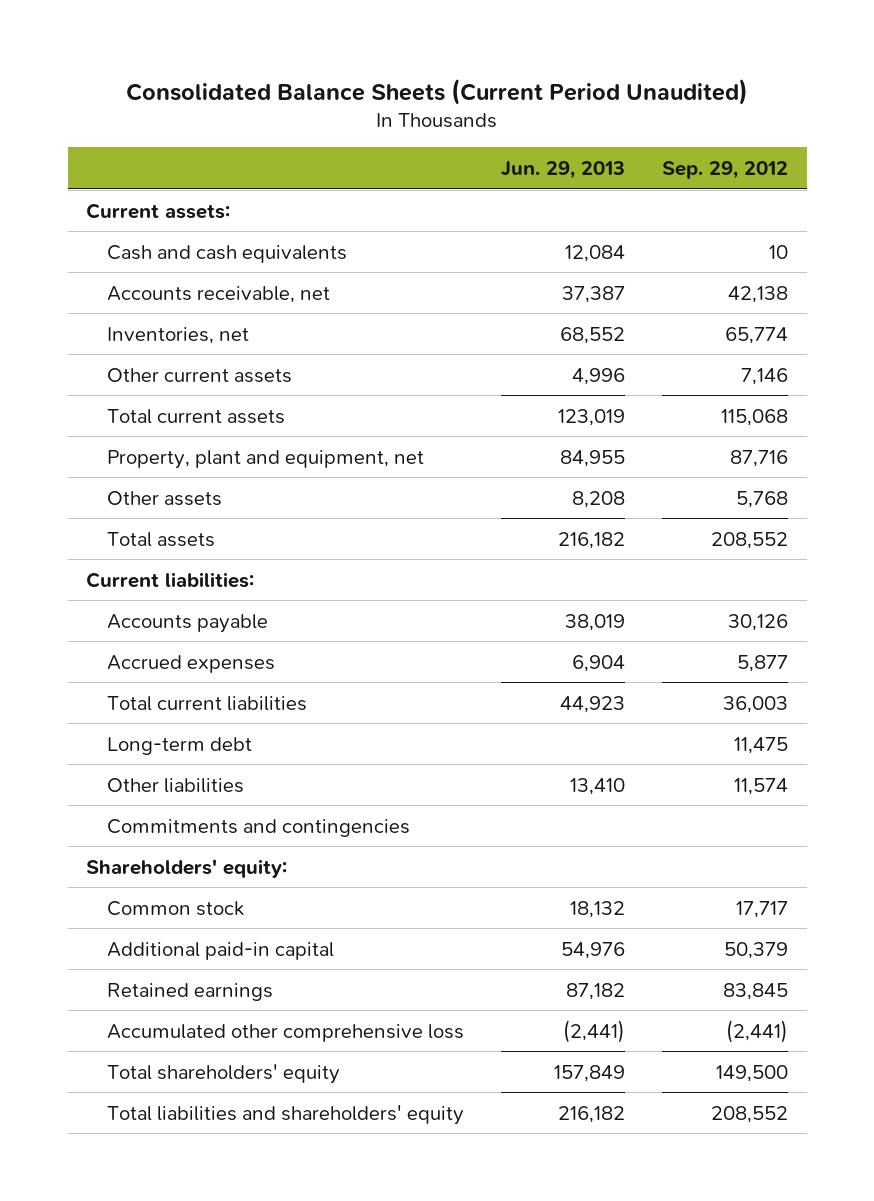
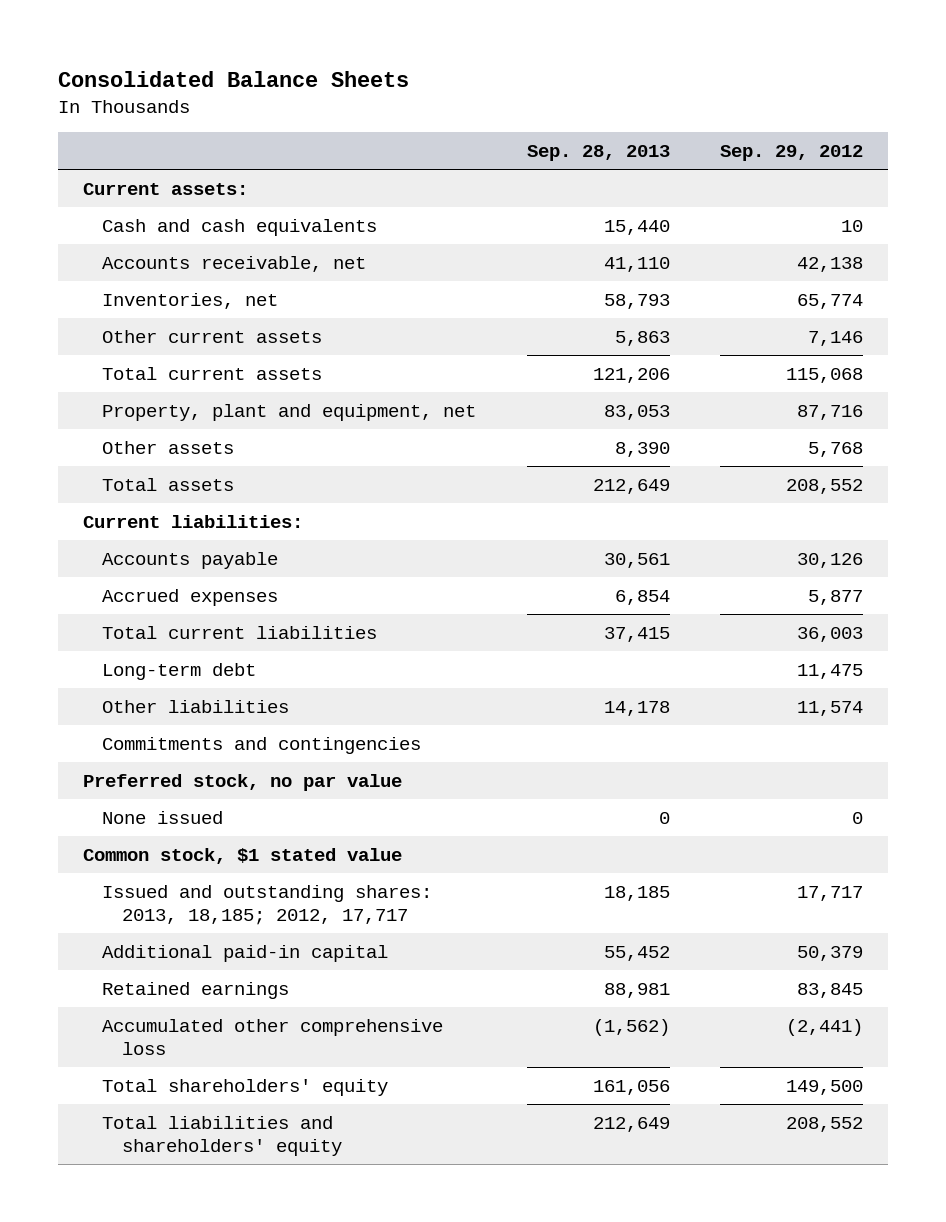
[126,78,749,105] Consolidated Balance Sheets (Current Period Unaudited) -> [58,71,410,88] Consolidated Balance Sheets
[500,161,625,180] Jun. 29, 2013 -> none
none -> [526,144,670,161] Sep. 28, 2013
[86,858,288,878] Shareholders' equity: -> none
none -> [83,773,403,791] Preferred stock, no par value
none -> [102,810,224,824] None issued
none -> [83,847,403,864] Common stock, $1 stated value
[106,900,244,916] Common stock -> [102,884,433,925] Issued and outstanding shares: 2013, 18,185; 2012, 17,717

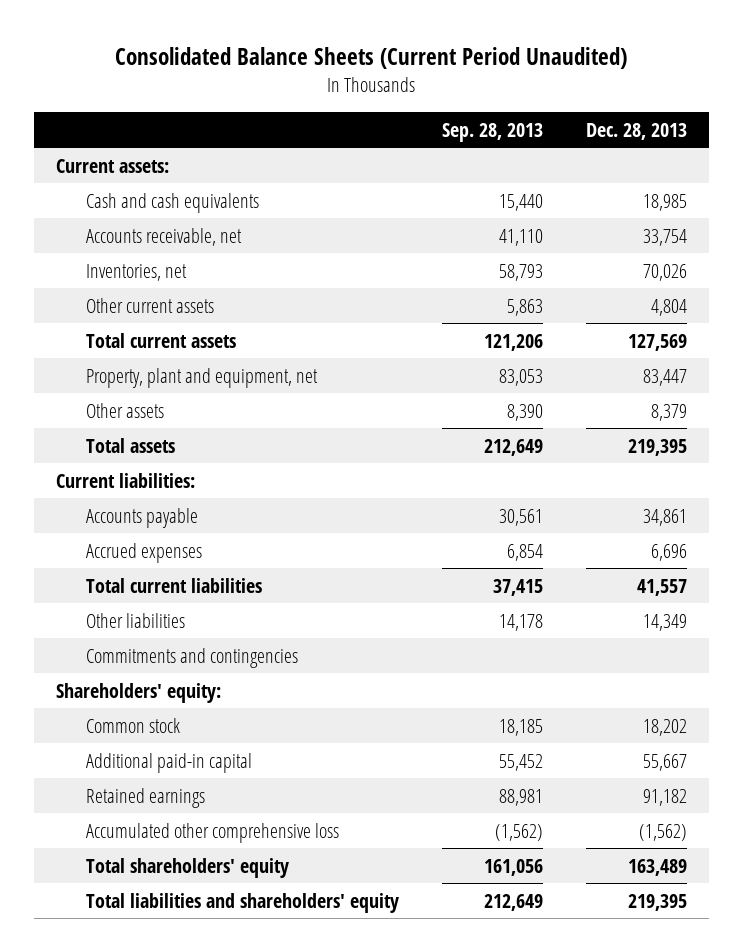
[58,71,410,88] Consolidated Balance Sheets -> [115,47,628,70] Consolidated Balance Sheets (Current Period Unaudited)
[719,144,863,161] Sep. 29, 2012 -> none
none -> [586,123,688,141] Dec. 28, 2013
[102,662,257,680] Long-term debt -> none
[83,773,403,791] Preferred stock, no par value -> none
[102,810,224,824] None issued -> none
[83,847,403,864] Common stock, $1 stated value -> none
none -> [55,682,221,703] Shareholders' equity:
[102,884,433,925] Issued and outstanding shares: 2013, 18,185; 2012, 17,717 -> [85,717,180,733] Common stock

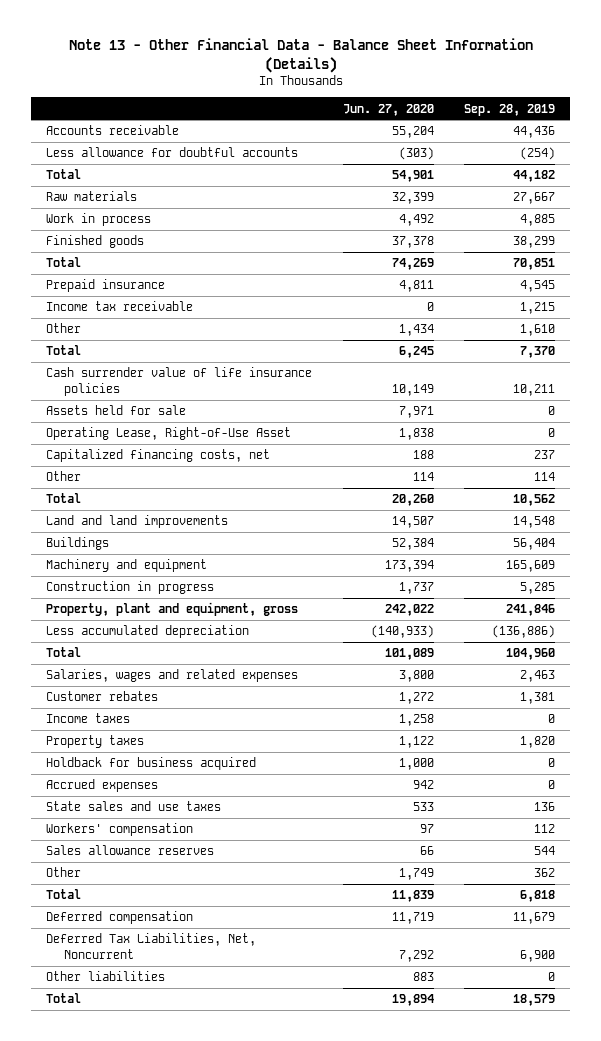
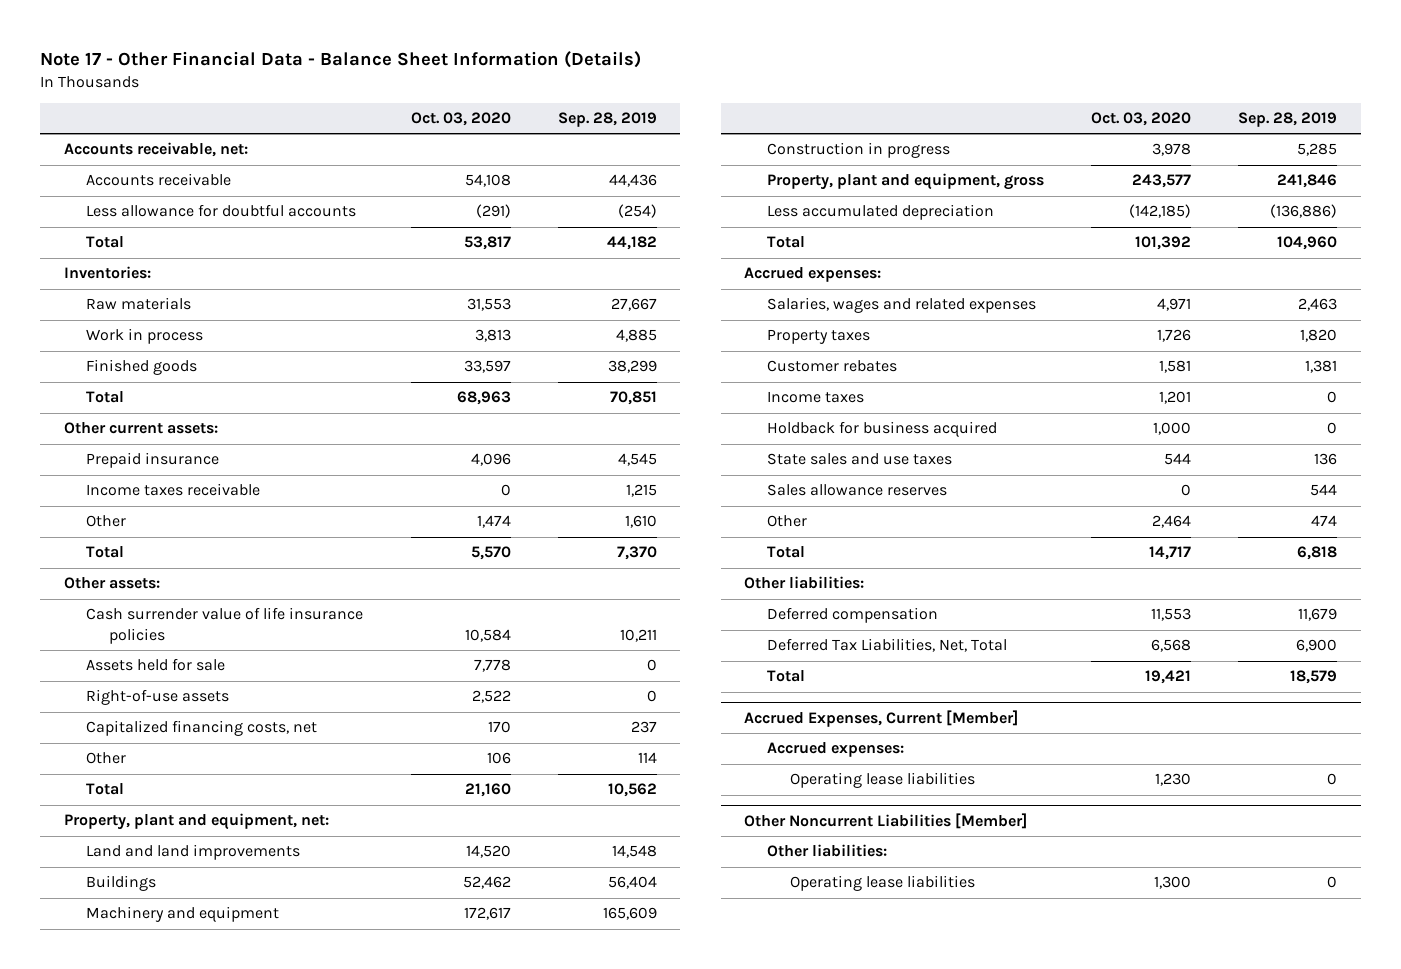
[68,37,533,73] Note 13 - Other Financial Data - Balance Sheet Information (Details) -> [40,51,642,69] Note 17 - Other Financial Data - Balance Sheet Information (Details)
[342,103,434,116] Jun. 27, 2020 -> none
none -> [410,112,511,127] Oct. 03, 2020
none -> [63,142,248,158] Accounts receivable, net:
none -> [63,266,151,280] Inventories:
none -> [63,422,218,435] Other current assets:
[46,301,194,312] Income tax receivable -> [86,483,261,497] Income taxes receivable
none -> [63,577,160,590] Other assets:
[46,427,292,441] Operating Lease, Right-of-Use Asset -> [86,689,230,706] Right-of-use assets
none -> [63,813,329,831] Property, plant and equipment, net:
none -> [744,267,882,283] Accrued expenses:
[46,735,145,749] Property taxes -> [766,329,870,345] Property taxes
[46,779,159,793] Accrued expenses -> none
[46,823,194,837] Workers' compensation -> none
[533,868,555,878] 362 -> [1311,515,1338,527] 474
none -> [744,576,865,590] Other liabilities:
[46,971,166,982] Other liabilities -> none
[46,933,257,959] Deferred Tax Liabilities, Net, Noncurrent -> [766,638,1007,653] Deferred Tax Liabilities, Net, Total
none -> [744,709,1019,727] Accrued Expenses, Current [Member]
none -> [766,742,904,758] Accrued expenses:
none -> [789,772,975,789] Operating lease liabilities
none -> [744,812,1028,829] Other Noncurrent Liabilities [Member]
none -> [766,844,887,858] Other liabilities:
none -> [789,875,975,892] Operating lease liabilities

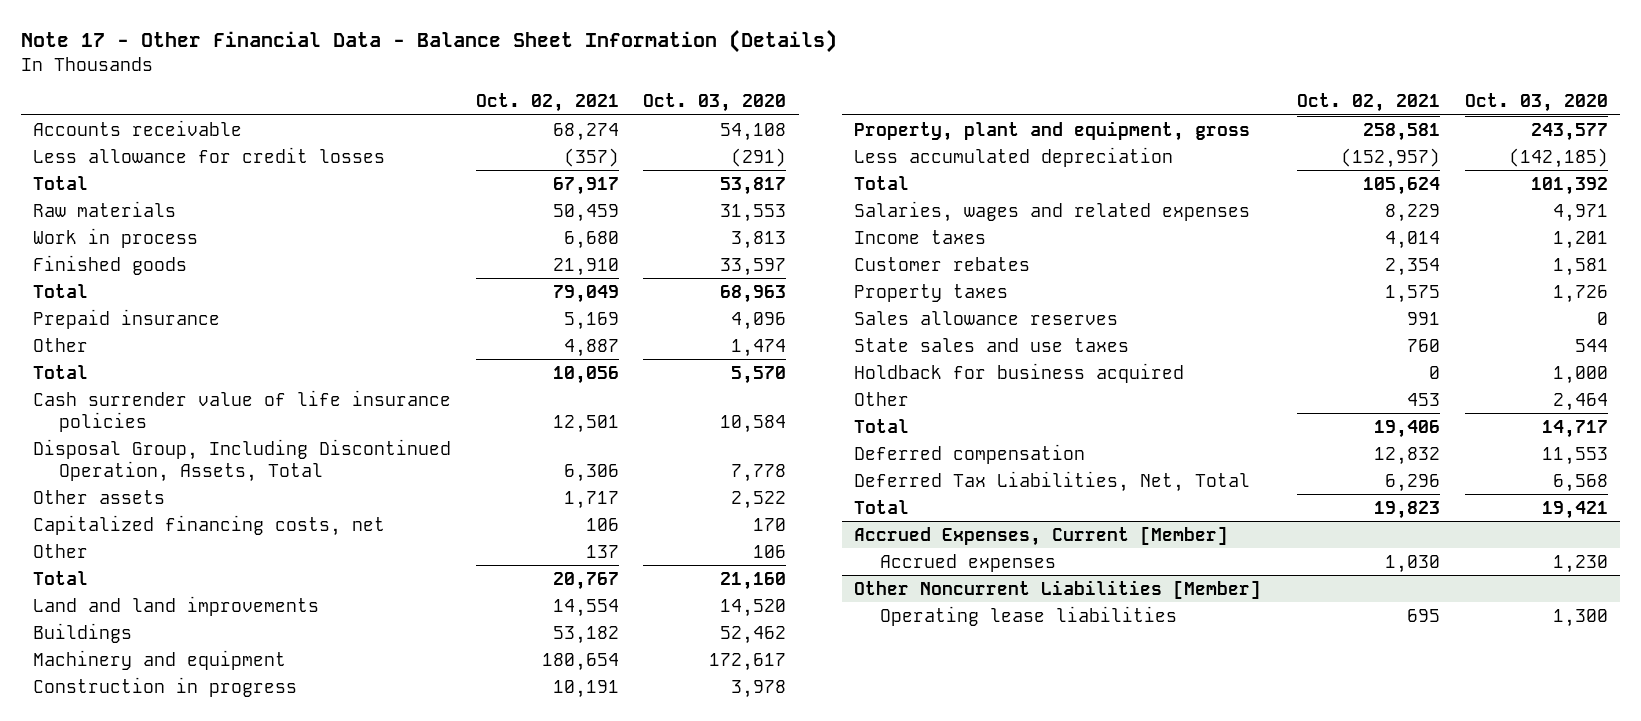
[557,112,657,128] Sep. 28, 2019 -> none
none -> [475,93,619,113] Oct. 02, 2021
[63,142,248,158] Accounts receivable, net: -> none
[86,204,357,218] Less allowance for doubtful accounts -> [32,146,385,163] Less allowance for credit losses
[63,266,151,280] Inventories: -> none
[63,422,218,435] Other current assets: -> none
[86,483,261,497] Income taxes receivable -> none
[63,577,160,590] Other assets: -> none
[86,658,226,672] Assets held for sale -> [32,438,451,482] Disposal Group, Including Discontinued Operation, Assets, Total
[86,689,230,706] Right-of-use assets -> [32,489,165,504] Other assets
[63,813,329,831] Property, plant and equipment, net: -> none
[744,267,882,283] Accrued expenses: -> none
[766,360,897,373] Customer rebates -> [854,256,1031,271] Customer rebates
[766,329,870,345] Property taxes -> [854,283,1009,302] Property taxes
[766,453,952,466] State sales and use taxes -> [854,337,1130,352] State sales and use taxes
[766,421,997,438] Holdback for business acquired -> [854,362,1185,383] Holdback for business acquired
[744,576,865,590] Other liabilities: -> none
[766,742,904,758] Accrued expenses: -> none
[789,772,975,789] Operating lease liabilities -> [880,553,1057,572] Accrued expenses
[766,844,887,858] Other liabilities: -> none

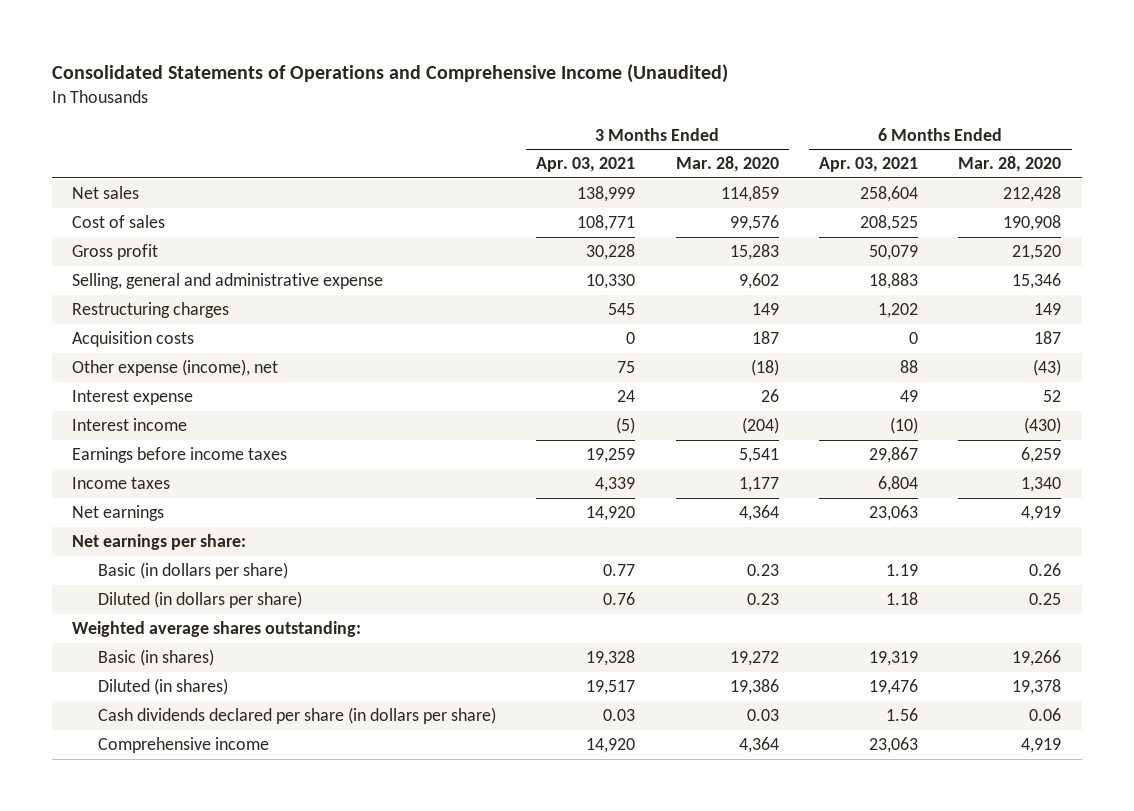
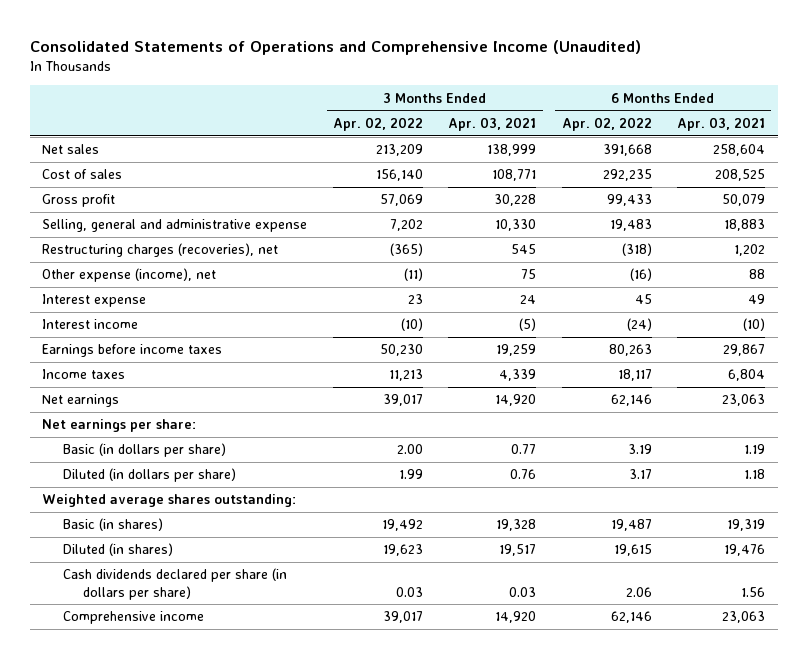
[675,156,779,173] Mar. 28, 2020 -> none
[958,156,1062,173] Mar. 28, 2020 -> none
none -> [332,116,423,131] Apr. 02, 2022
none -> [561,116,652,131] Apr. 02, 2022
[72,330,195,347] Acquisition costs -> none
[72,301,230,318] Restructuring charges -> [42,243,279,258] Restructuring charges (recoveries), net

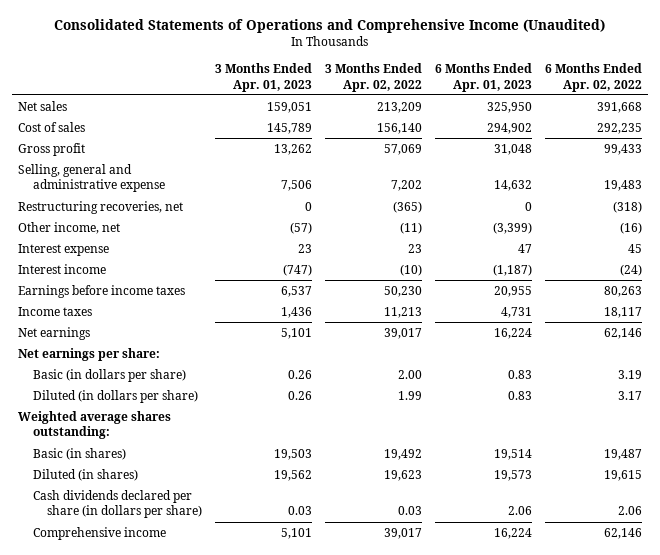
[448,116,537,131] Apr. 03, 2021 -> none
[676,116,765,131] Apr. 03, 2021 -> none
none -> [215,63,313,92] 3 Months Ended Apr. 01, 2023
none -> [434,63,532,92] 6 Months Ended Apr. 01, 2023
[42,243,279,258] Restructuring charges (recoveries), net -> [18,200,184,214] Restructuring recoveries, net
[42,268,217,283] Other expense (income), net -> [18,221,121,234] Other income, net

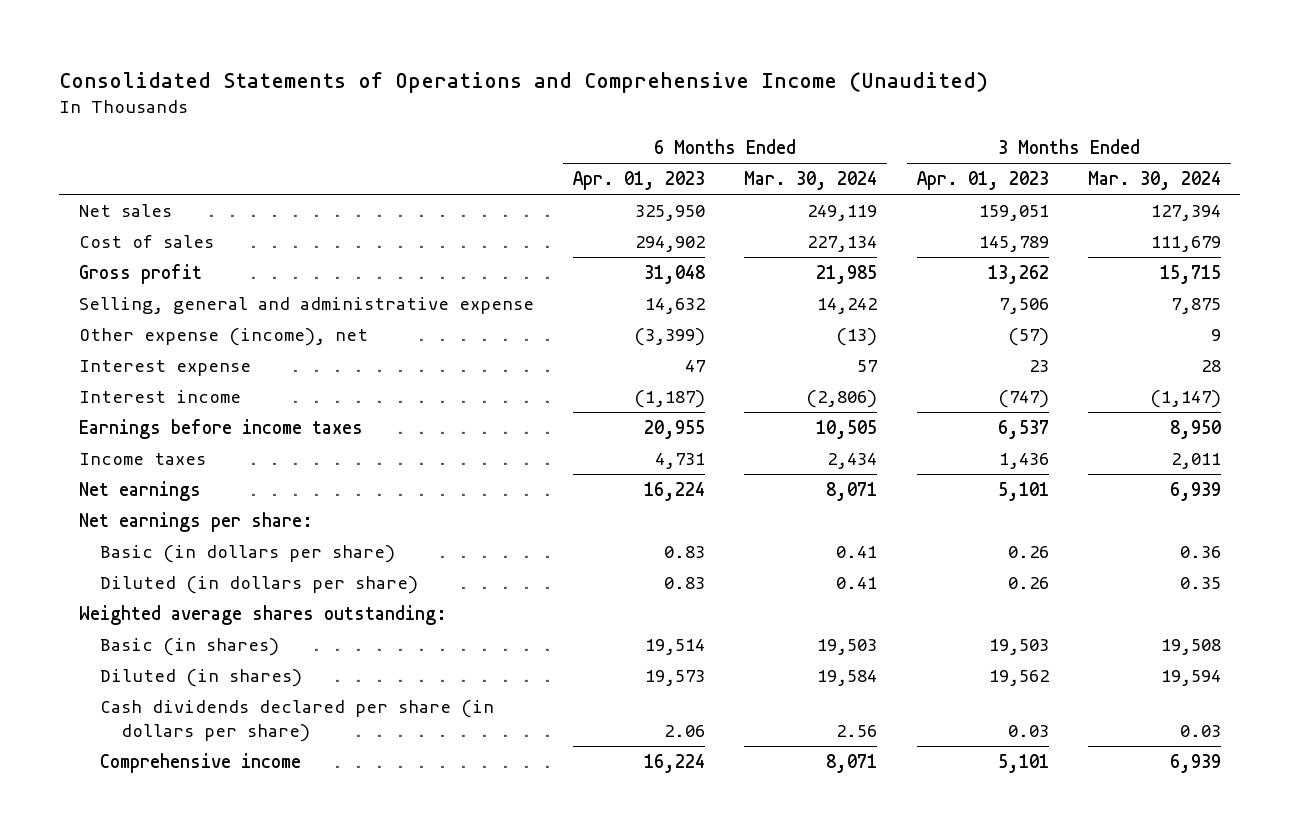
[325,63,423,92] 3 Months Ended Apr. 02, 2022 -> none
[544,63,642,92] 6 Months Ended Apr. 02, 2022 -> none
none -> [744,171,878,191] Mar. 30, 2024
none -> [1087,171,1221,191] Mar. 30, 2024
[18,200,184,214] Restructuring recoveries, net -> none
[18,221,121,234] Other income, net -> [78,328,368,347] Other expense (income), net

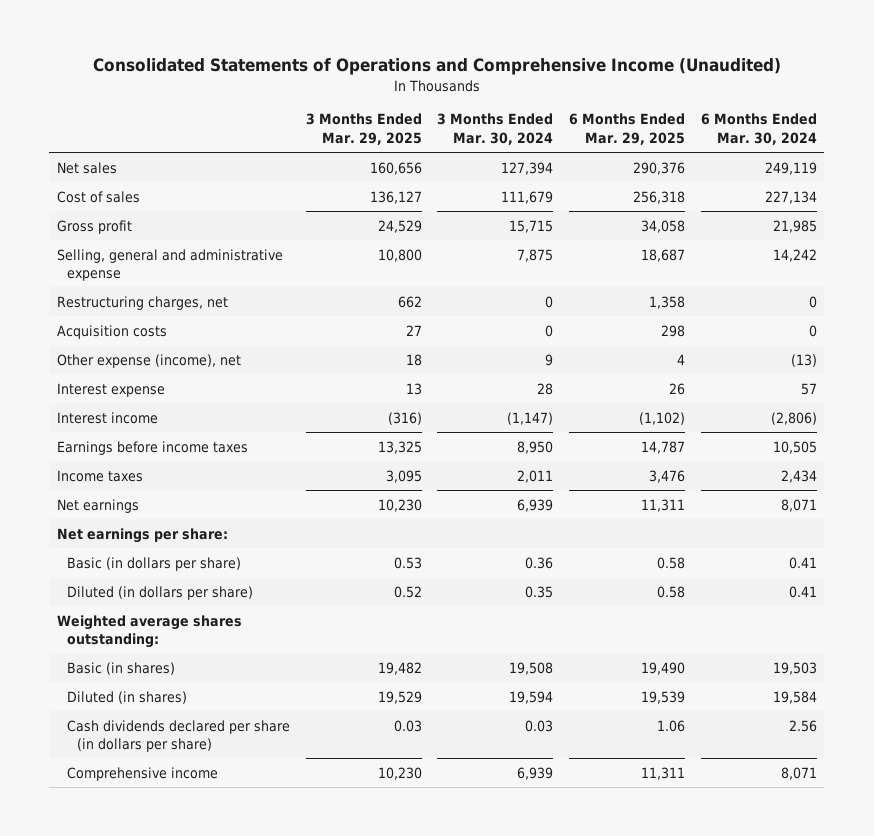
[573,171,706,191] Apr. 01, 2023 -> none
[916,171,1049,191] Apr. 01, 2023 -> none
none -> [305,113,422,145] 3 Months Ended Mar. 29, 2025
none -> [569,113,686,145] 6 Months Ended Mar. 29, 2025
none -> [57,295,229,310] Restructuring charges, net
none -> [57,324,168,339] Acquisition costs

